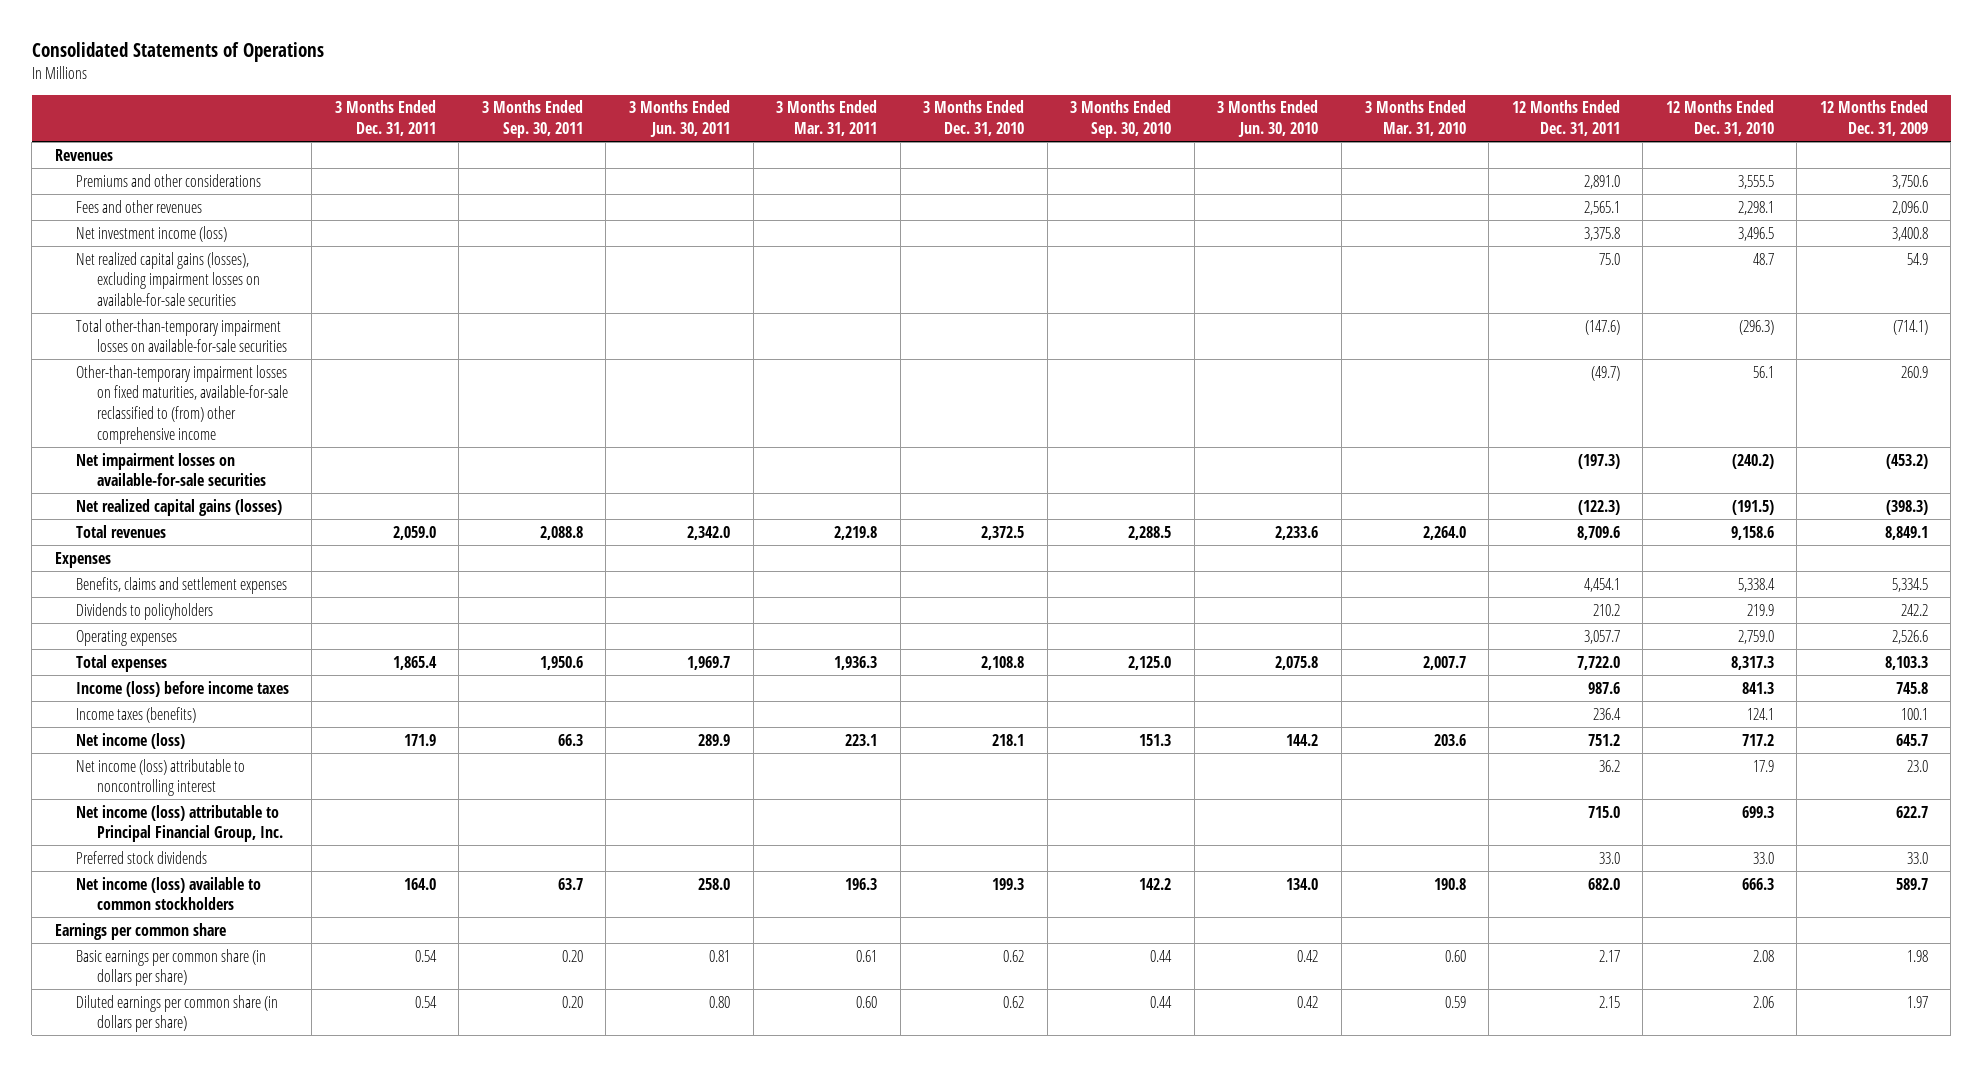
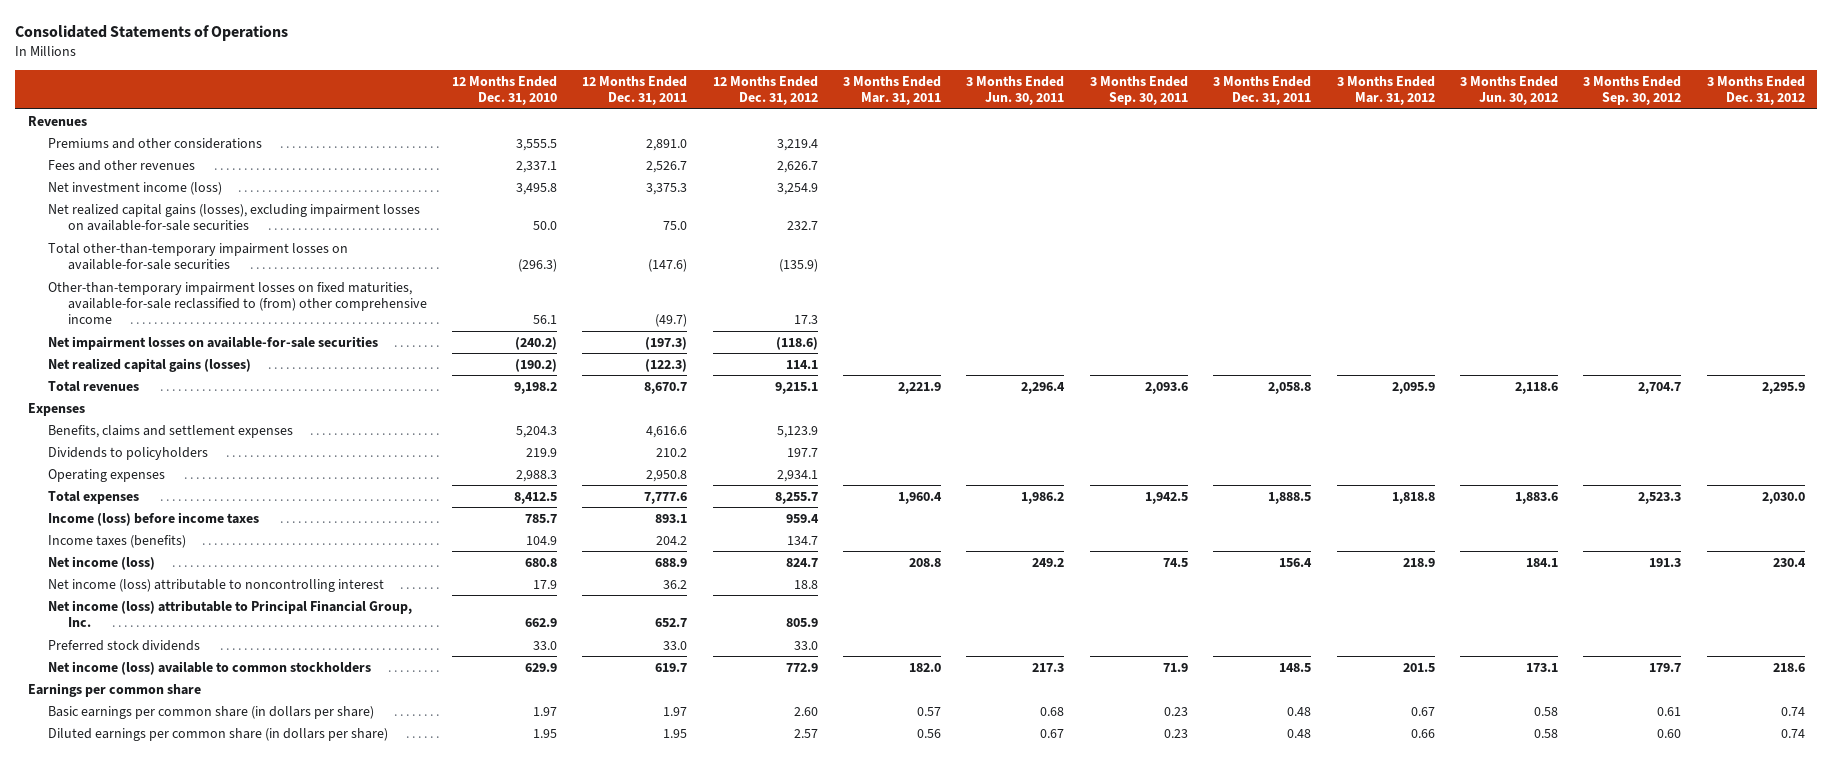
[923,100,1025,137] 3 Months Ended Dec. 31, 2010 -> none
[1070,100,1172,139] 3 Months Ended Sep. 30, 2010 -> none
[1217,100,1319,138] 3 Months Ended Jun. 30, 2010 -> none
[1364,100,1466,137] 3 Months Ended Mar. 31, 2010 -> none
[1819,100,1928,137] 12 Months Ended Dec. 31, 2009 -> none
none -> [712,75,818,106] 12 Months Ended Dec. 31, 2012
none -> [1336,75,1435,106] 3 Months Ended Mar. 31, 2012
none -> [1459,75,1558,106] 3 Months Ended Jun. 30, 2012
none -> [1583,75,1682,106] 3 Months Ended Sep. 30, 2012
none -> [1706,75,1805,106] 3 Months Ended Dec. 31, 2012
[1583,200,1620,215] 2,565.1 -> [646,160,688,173] 2,526.7
[1737,200,1774,215] 2,298.1 -> [515,160,557,173] 2,337.1
[1583,226,1620,241] 3,375.8 -> [646,182,688,195] 3,375.3
[1737,226,1774,241] 3,496.5 -> [515,182,557,195] 3,495.8
[1752,252,1774,265] 48.7 -> [532,221,557,231] 50.0
[1731,499,1774,515] (191.5) -> [514,358,557,372] (190.2)
[392,525,436,540] 2,059.0 -> [1268,381,1312,394] 2,058.8
[539,525,583,540] 2,088.8 -> [1144,381,1188,394] 2,093.6
[686,525,730,540] 2,342.0 -> [1021,381,1066,394] 2,296.4
[834,525,878,540] 2,219.8 -> [898,381,942,394] 2,221.9
[1576,525,1620,540] 8,709.6 -> [644,381,688,394] 8,670.7
[1730,525,1774,540] 9,158.6 -> [513,381,557,394] 9,198.2
[1583,577,1620,592] 4,454.1 -> [646,425,688,438] 4,616.6
[1737,577,1775,592] 5,338.4 -> [515,425,557,438] 5,204.3
[1583,629,1620,644] 3,057.7 -> [646,469,688,482] 2,950.8
[1737,629,1774,644] 2,759.0 -> [515,469,557,482] 2,988.3
[392,655,437,670] 1,865.4 -> [1268,491,1312,504] 1,888.5
[539,655,583,670] 1,950.6 -> [1144,491,1188,504] 1,942.5
[686,655,730,670] 1,969.7 -> [1021,491,1065,504] 1,986.2
[834,655,878,670] 1,936.3 -> [898,491,943,504] 1,960.4
[1576,655,1620,670] 7,722.0 -> [644,491,688,504] 7,777.6
[1730,655,1774,670] 8,317.3 -> [513,491,557,504] 8,412.5
[1587,681,1620,694] 987.6 -> [655,513,688,523] 893.1
[1741,681,1774,694] 841.3 -> [524,513,557,523] 785.7
[1592,707,1621,720] 236.4 -> [656,535,688,545] 204.2
[1746,707,1774,720] 124.1 -> [525,535,557,545] 104.9
[403,733,436,746] 171.9 -> [1279,557,1313,567] 156.4
[557,733,583,746] 66.3 -> [1162,557,1188,567] 74.5
[697,733,730,746] 289.9 -> [1032,557,1065,567] 249.2
[845,733,878,746] 223.1 -> [909,557,942,567] 208.8
[1587,733,1620,746] 751.2 -> [655,557,688,567] 688.9
[1741,733,1774,746] 717.2 -> [524,557,557,567] 680.8
[1587,805,1620,818] 715.0 -> [655,618,688,628] 652.7
[1741,805,1774,818] 699.3 -> [524,618,557,628] 662.9
[403,877,436,890] 164.0 -> [1279,662,1312,672] 148.5
[557,877,583,890] 63.7 -> [1162,662,1188,672] 71.9
[697,877,730,890] 258.0 -> [1032,662,1065,672] 217.3
[845,877,878,890] 196.3 -> [909,662,942,672] 182.0
[1587,877,1620,890] 682.0 -> [655,662,688,672] 619.7
[1741,877,1774,890] 666.3 -> [524,662,557,672] 629.9
[414,949,437,962] 0.54 -> [1287,706,1312,716] 0.48
[561,949,583,962] 0.20 -> [1163,706,1188,716] 0.23
[708,949,730,962] 0.81 -> [1040,706,1065,716] 0.68
[856,949,878,962] 0.61 -> [917,706,942,716] 0.57
[1598,949,1620,962] 2.17 -> [663,706,688,716] 1.97
[1752,949,1774,962] 2.08 -> [532,706,557,716] 1.97
[414,995,437,1008] 0.54 -> [1287,728,1312,738] 0.48
[561,995,583,1008] 0.20 -> [1163,728,1188,738] 0.23
[708,995,730,1008] 0.80 -> [1040,728,1065,738] 0.67
[856,995,878,1008] 0.60 -> [917,728,942,738] 0.56
[1598,995,1620,1008] 2.15 -> [663,728,688,738] 1.95
[1752,995,1774,1008] 2.06 -> [532,728,557,738] 1.95

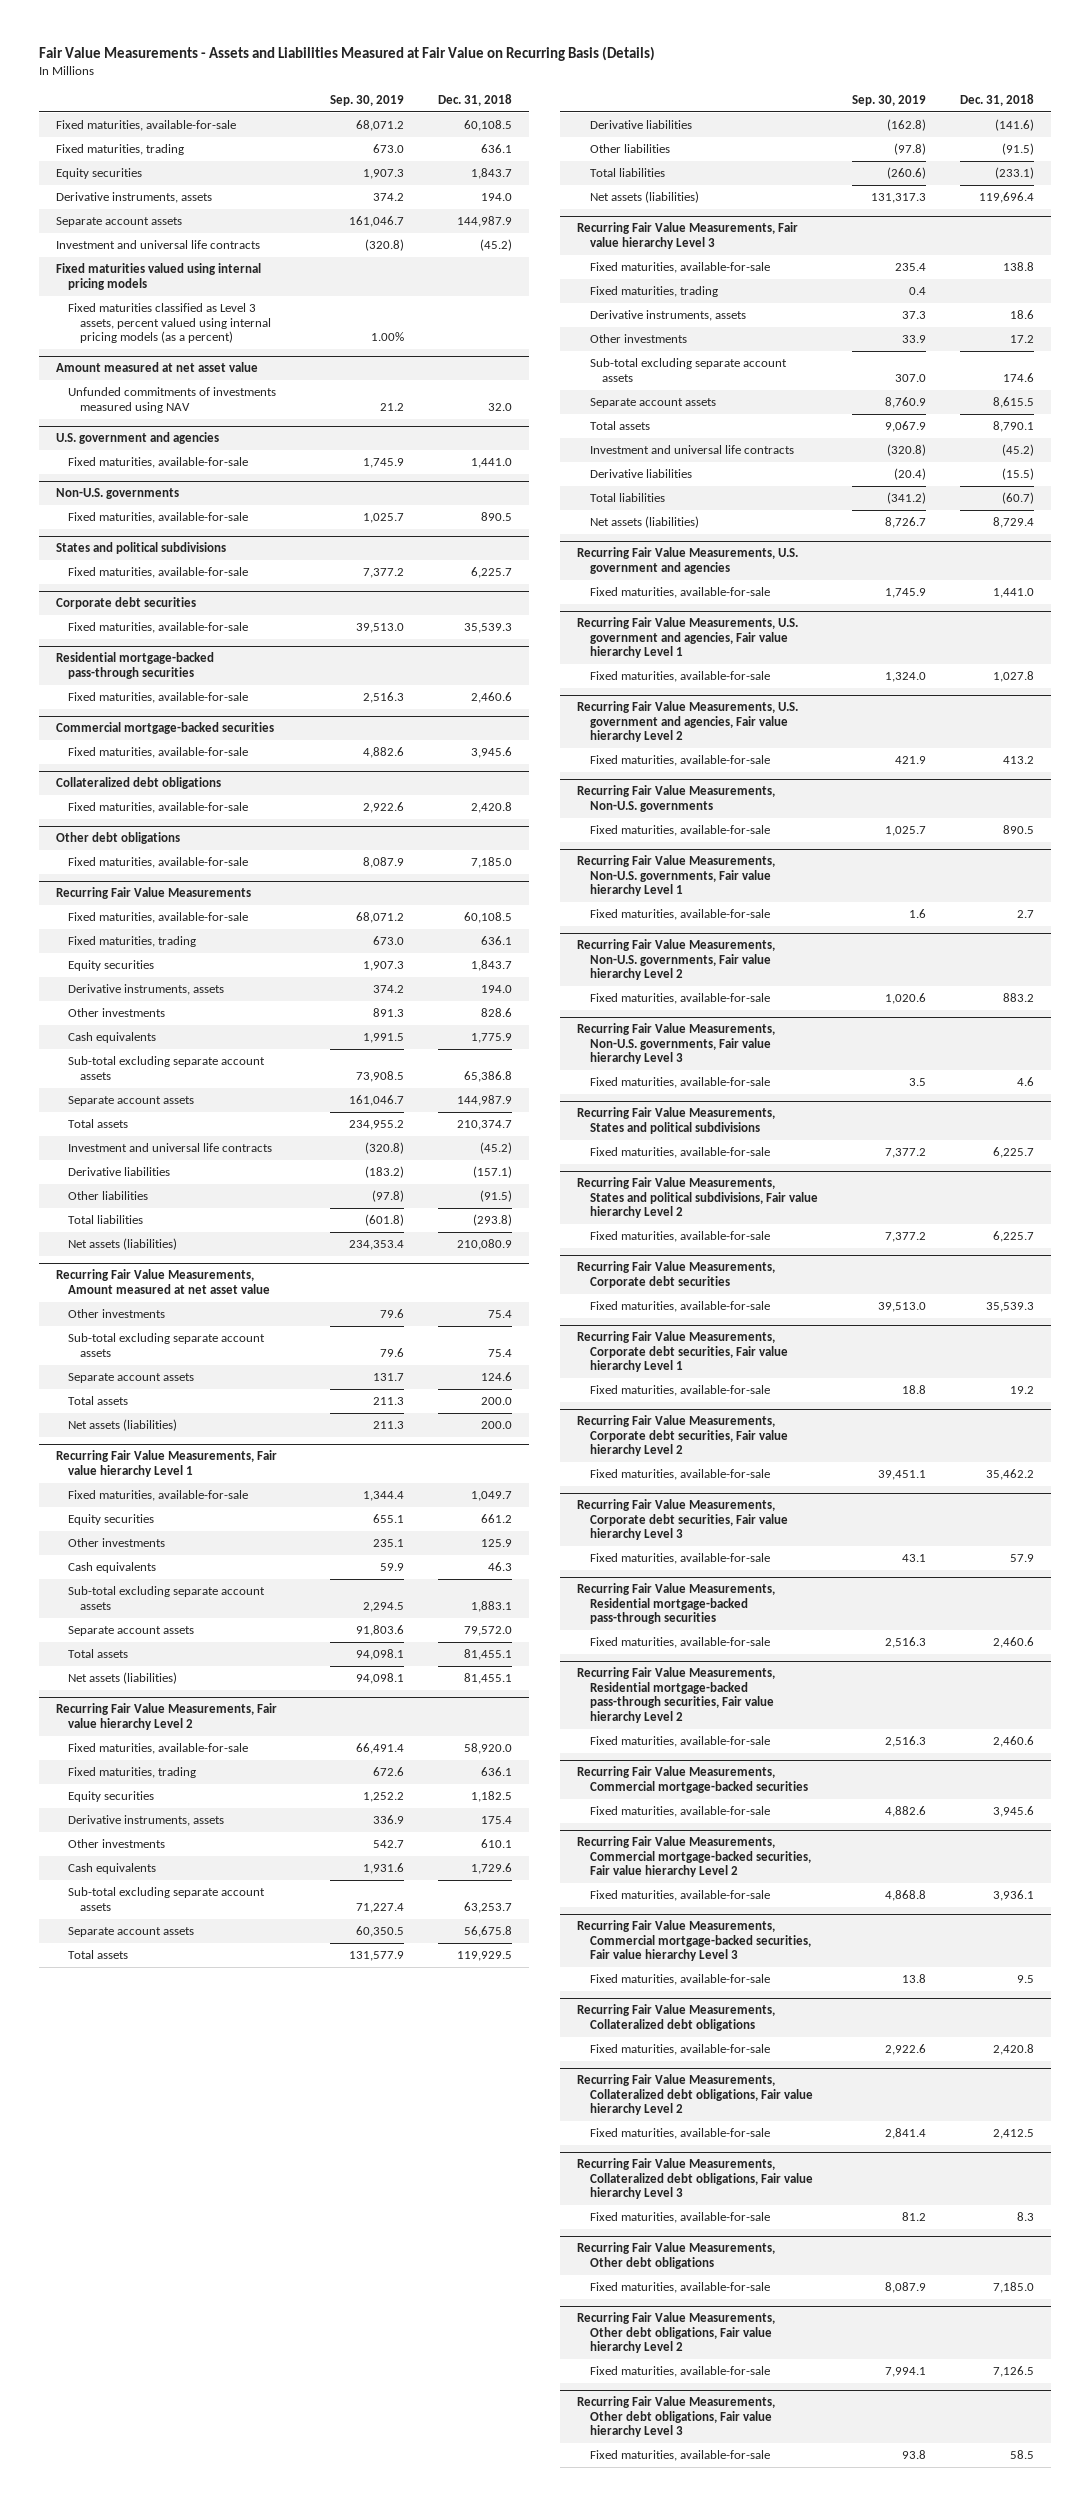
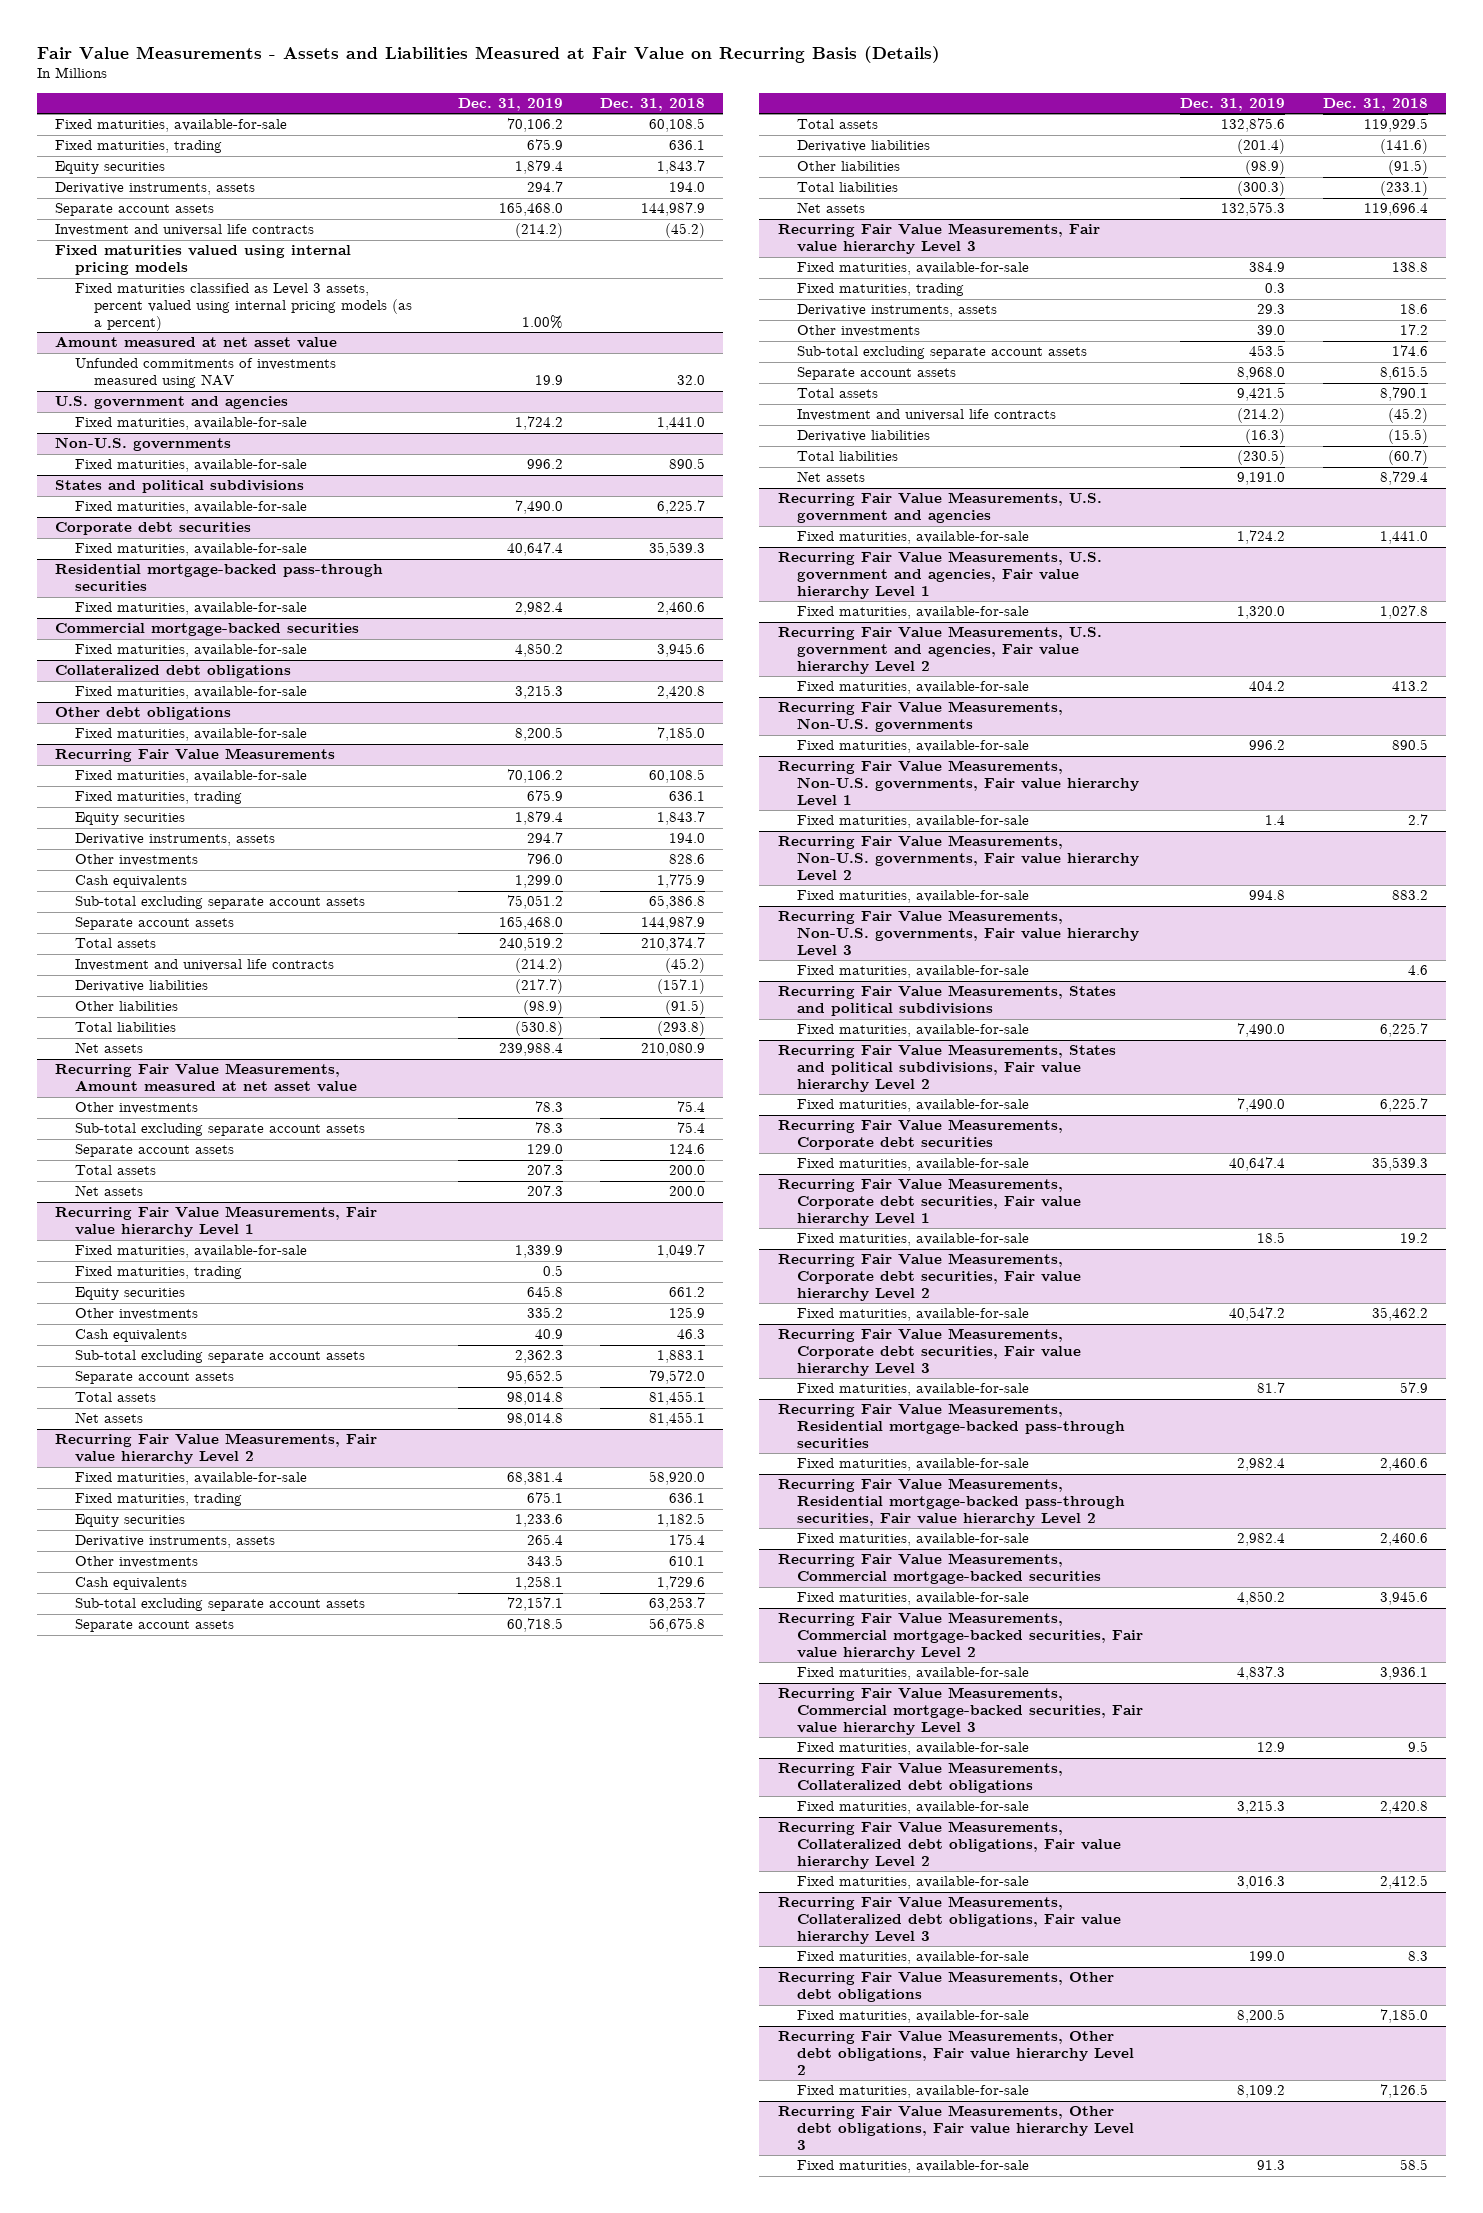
[330,94,405,106] Sep. 30, 2019 -> none
none -> [457,97,563,111] Dec. 31, 2019
[68,1238,178,1251] Net assets (liabilities) -> [74,1042,143,1054] Net assets
[68,1419,178,1432] Net assets (liabilities) -> [74,1185,143,1197] Net assets
none -> [74,1266,242,1280] Fixed maturities, trading
[68,1672,178,1685] Net assets (liabilities) -> [74,1412,143,1424] Net assets
[589,191,699,204] Net assets (liabilities) -> [797,202,866,214] Net assets
[589,516,699,529] Net assets (liabilities) -> [797,471,866,483] Net assets

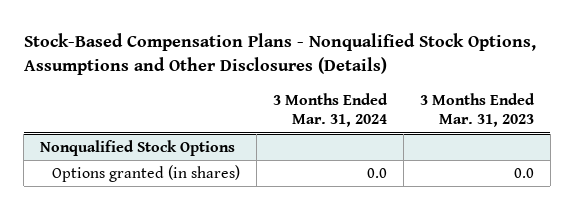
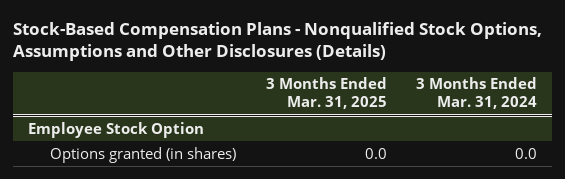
[419,92,535,128] 3 Months Ended Mar. 31, 2023 -> none
none -> [265,77,387,110] 3 Months Ended Mar. 31, 2025
[39,140,235,157] Nonqualified Stock Options -> [27,121,204,138] Employee Stock Option

